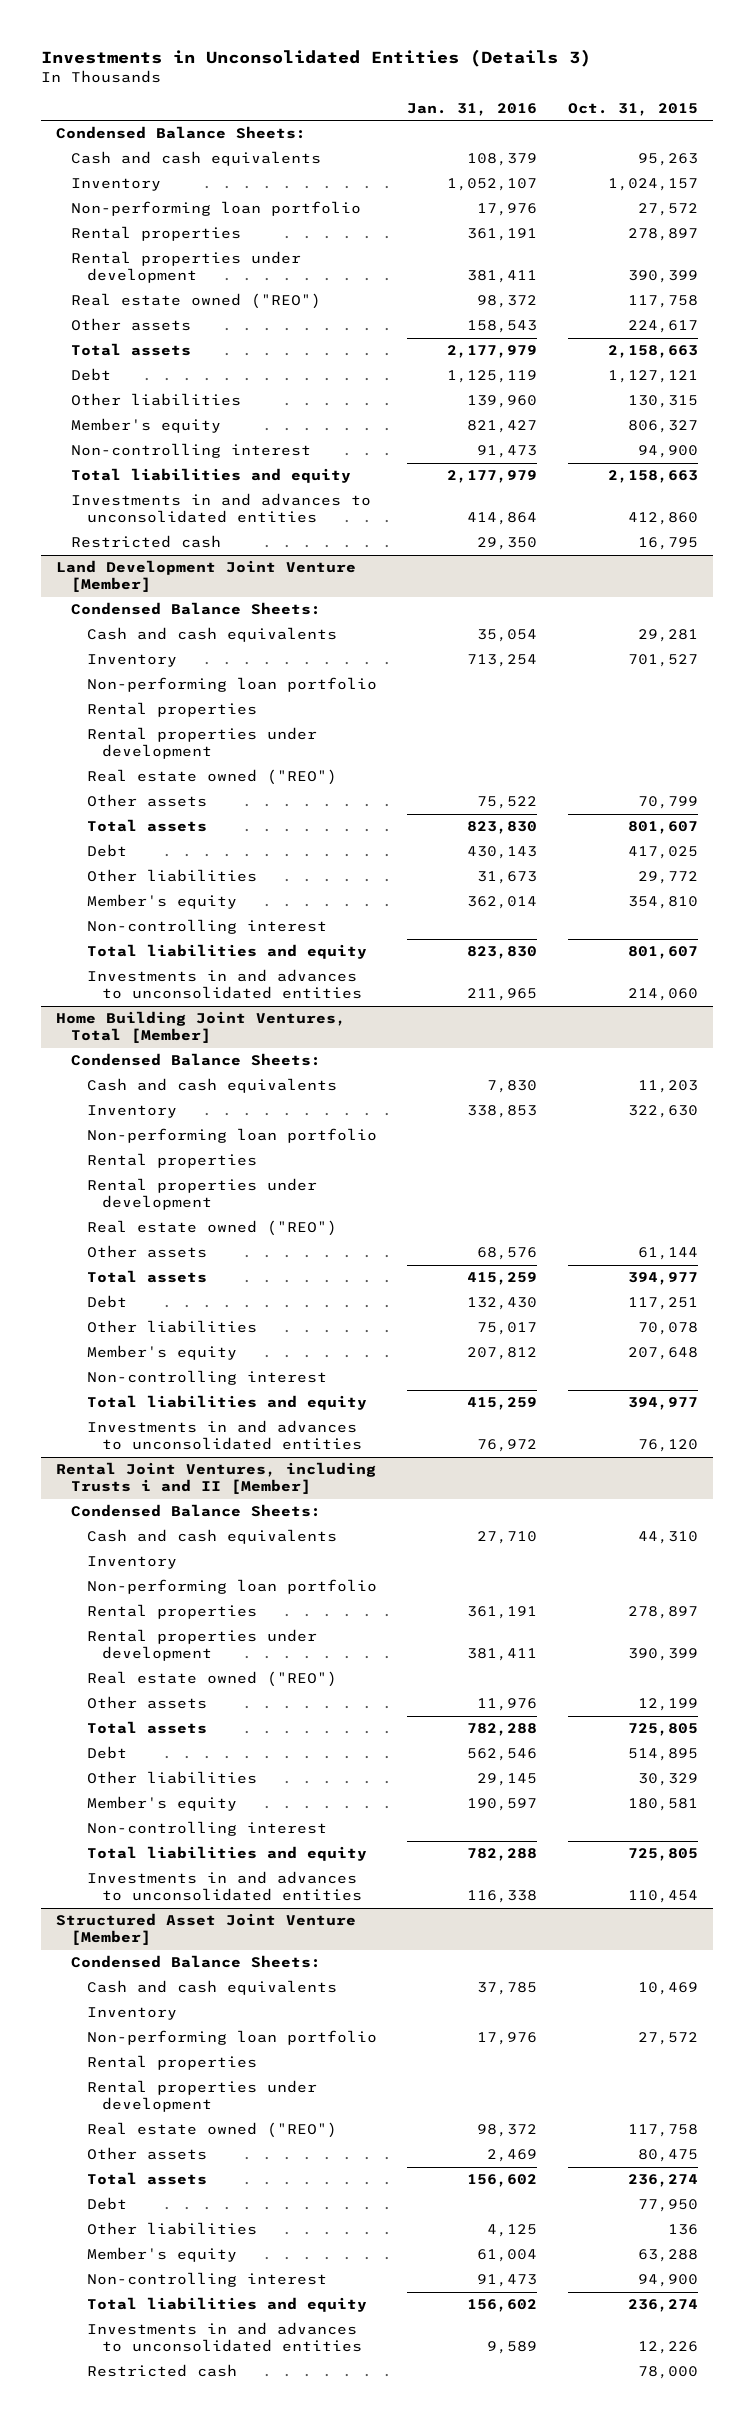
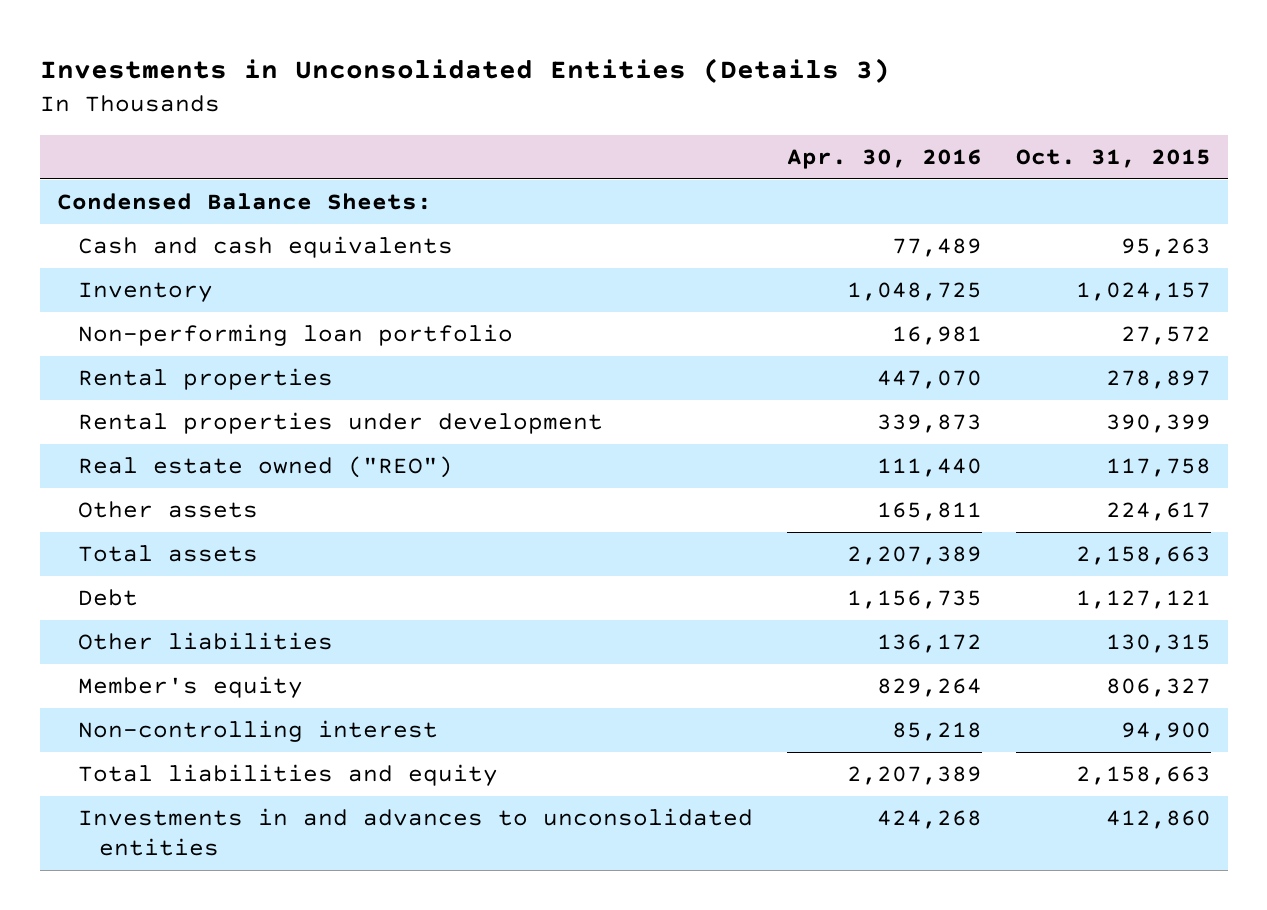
[407,103,538,117] Jan. 31, 2016 -> none
none -> [786,149,982,170] Apr. 30, 2016
[71,535,222,549] Restricted cash -> none
[56,560,357,593] Land Development Joint Venture [Member] -> none
[71,602,322,616] Condensed Balance Sheets: -> none
[86,627,337,643] Cash and cash equivalents -> none
[86,654,177,668] Inventory -> none
[86,677,377,693] Non-performing loan portfolio -> none
[86,702,257,718] Rental properties -> none
[86,727,317,760] Rental properties under development -> none
[86,769,337,786] Real estate owned ("REO") -> none
[86,794,207,808] Other assets -> none
[86,819,207,833] Total assets -> none
[86,844,127,858] Debt -> none
[86,869,257,883] Other liabilities -> none
[86,894,237,910] Member's equity -> none
[86,919,327,935] Non-controlling interest -> none
[86,944,367,960] Total liabilities and equity -> none
[86,969,362,1000] Investments in and advances to unconsolidated entities -> none
[56,1011,347,1044] Home Building Joint Ventures, Total [Member] -> none
[71,1053,322,1067] Condensed Balance Sheets: -> none
[86,1078,337,1094] Cash and cash equivalents -> none
[86,1105,177,1119] Inventory -> none
[86,1128,377,1144] Non-performing loan portfolio -> none
[86,1153,257,1169] Rental properties -> none
[86,1178,317,1211] Rental properties under development -> none
[86,1220,337,1237] Real estate owned ("REO") -> none
[86,1245,207,1259] Other assets -> none
[86,1270,207,1284] Total assets -> none
[86,1295,127,1309] Debt -> none
[86,1320,257,1334] Other liabilities -> none
[86,1345,237,1361] Member's equity -> none
[86,1370,327,1386] Non-controlling interest -> none
[86,1395,367,1411] Total liabilities and equity -> none
[86,1420,362,1451] Investments in and advances to unconsolidated entities -> none
[56,1462,377,1495] Rental Joint Ventures, including Trusts i and II [Member] -> none
[71,1504,322,1518] Condensed Balance Sheets: -> none
[86,1529,337,1545] Cash and cash equivalents -> none
[86,1556,177,1570] Inventory -> none
[86,1579,377,1595] Non-performing loan portfolio -> none
[86,1604,257,1620] Rental properties -> none
[86,1629,317,1662] Rental properties under development -> none
[86,1671,337,1688] Real estate owned ("REO") -> none
[86,1696,207,1710] Other assets -> none
[86,1721,207,1735] Total assets -> none
[86,1746,127,1760] Debt -> none
[86,1771,257,1785] Other liabilities -> none
[86,1796,237,1812] Member's equity -> none
[86,1821,327,1837] Non-controlling interest -> none
[86,1846,367,1862] Total liabilities and equity -> none
[86,1871,362,1902] Investments in and advances to unconsolidated entities -> none
[56,1913,357,1946] Structured Asset Joint Venture [Member] -> none
[71,1955,322,1969] Condensed Balance Sheets: -> none
[86,1980,337,1996] Cash and cash equivalents -> none
[86,2007,177,2021] Inventory -> none
[86,2030,377,2046] Non-performing loan portfolio -> none
[86,2055,257,2071] Rental properties -> none
[86,2080,317,2113] Rental properties under development -> none
[86,2122,337,2139] Real estate owned ("REO") -> none
[86,2147,207,2161] Other assets -> none
[86,2172,207,2186] Total assets -> none
[86,2197,127,2211] Debt -> none
[86,2222,257,2236] Other liabilities -> none
[86,2247,237,2263] Member's equity -> none
[86,2272,327,2288] Non-controlling interest -> none
[86,2297,367,2313] Total liabilities and equity -> none
[86,2322,362,2353] Investments in and advances to unconsolidated entities -> none
[86,2364,237,2378] Restricted cash -> none

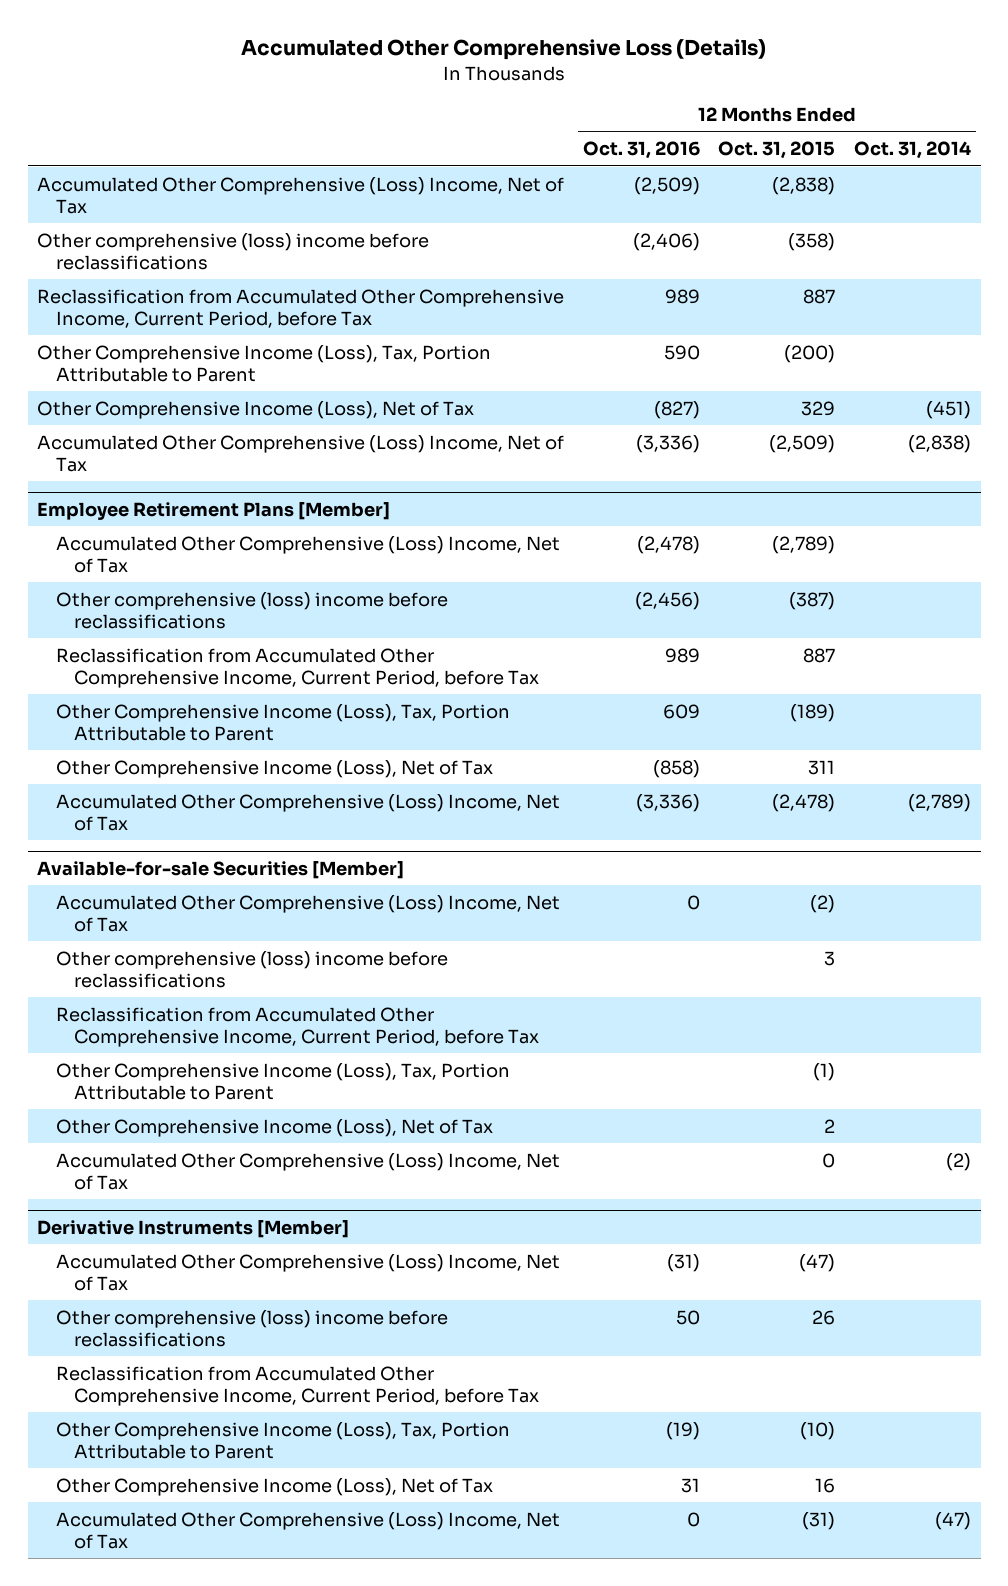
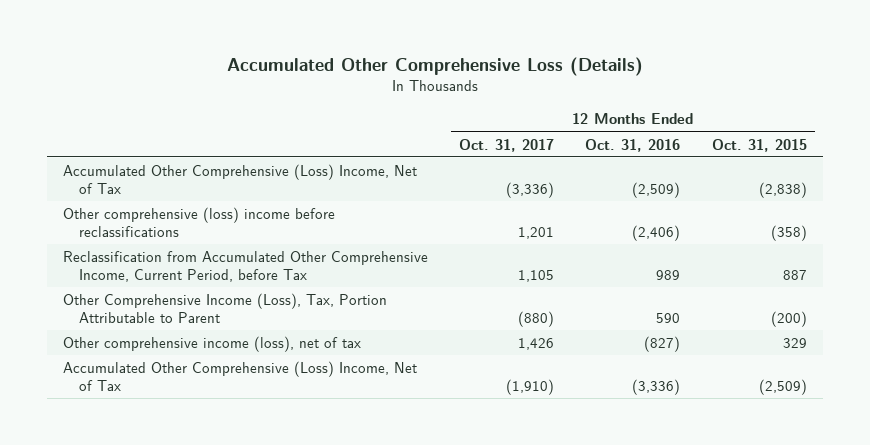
[854,141,972,160] Oct. 31, 2014 -> none
none -> [459,138,555,152] Oct. 31, 2017
[36,400,474,419] Other Comprehensive Income (Loss), Net of Tax -> [62,335,361,352] Other comprehensive income (loss), net of tax
[36,501,390,520] Employee Retirement Plans [Member] -> none
[55,535,560,573] Accumulated Other Comprehensive (Loss) Income, Net of Tax -> none
[55,591,448,629] Other comprehensive (loss) income before reclassifications -> none
[55,647,540,688] Reclassification from Accumulated Other Comprehensive Income, Current Period, before Tax -> none
[55,703,510,741] Other Comprehensive Income (Loss), Tax, Portion Attributable to Parent -> none
[55,759,493,778] Other Comprehensive Income (Loss), Net of Tax -> none
[55,793,560,831] Accumulated Other Comprehensive (Loss) Income, Net of Tax -> none
[36,860,404,879] Available-for-sale Securities [Member] -> none
[55,894,560,932] Accumulated Other Comprehensive (Loss) Income, Net of Tax -> none
[55,950,448,988] Other comprehensive (loss) income before reclassifications -> none
[55,1006,540,1047] Reclassification from Accumulated Other Comprehensive Income, Current Period, before Tax -> none
[55,1062,510,1100] Other Comprehensive Income (Loss), Tax, Portion Attributable to Parent -> none
[55,1118,493,1137] Other Comprehensive Income (Loss), Net of Tax -> none
[55,1152,560,1190] Accumulated Other Comprehensive (Loss) Income, Net of Tax -> none
[36,1219,349,1238] Derivative Instruments [Member] -> none
[55,1253,560,1291] Accumulated Other Comprehensive (Loss) Income, Net of Tax -> none
[55,1309,448,1347] Other comprehensive (loss) income before reclassifications -> none
[55,1365,540,1406] Reclassification from Accumulated Other Comprehensive Income, Current Period, before Tax -> none
[55,1421,510,1459] Other Comprehensive Income (Loss), Tax, Portion Attributable to Parent -> none
[55,1477,493,1496] Other Comprehensive Income (Loss), Net of Tax -> none
[55,1511,560,1549] Accumulated Other Comprehensive (Loss) Income, Net of Tax -> none

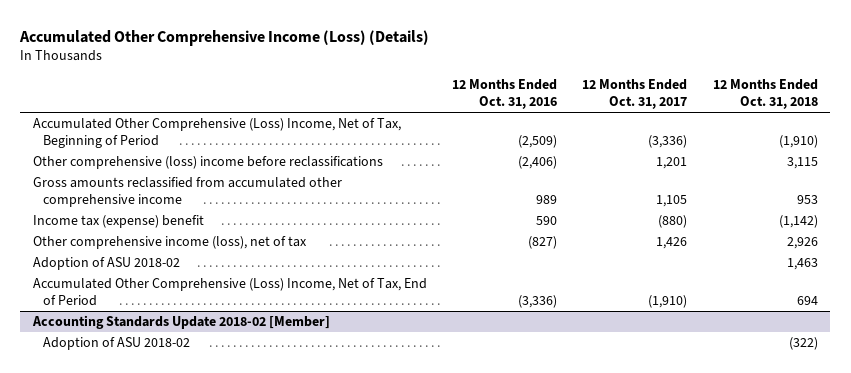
[226,56,643,76] Accumulated Other Comprehensive Loss (Details) -> [19,29,430,46] Accumulated Other Comprehensive Income (Loss) (Details)
[711,138,807,152] Oct. 31, 2015 -> none
none -> [712,79,818,110] 12 Months Ended Oct. 31, 2018
[62,163,417,194] Accumulated Other Comprehensive (Loss) Income, Net of Tax -> [33,118,402,148] Accumulated Other Comprehensive (Loss) Income, Net of Tax, Beginning of Period
[62,250,428,282] Reclassification from Accumulated Other Comprehensive Income, Current Period, before Tax -> [33,177,343,207] Gross amounts reclassified from accumulated other comprehensive income
[62,292,387,323] Other Comprehensive Income (Loss), Tax, Portion Attributable to Parent -> [33,215,205,229] Income tax (expense) benefit
none -> [33,257,181,271] Adoption of ASU 2018-02
[62,360,417,391] Accumulated Other Comprehensive (Loss) Income, Net of Tax -> [33,278,428,306] Accumulated Other Comprehensive (Loss) Income, Net of Tax, End of Period
none -> [32,315,331,330] Accounting Standards Update 2018-02 [Member]
none -> [43,337,191,351] Adoption of ASU 2018-02

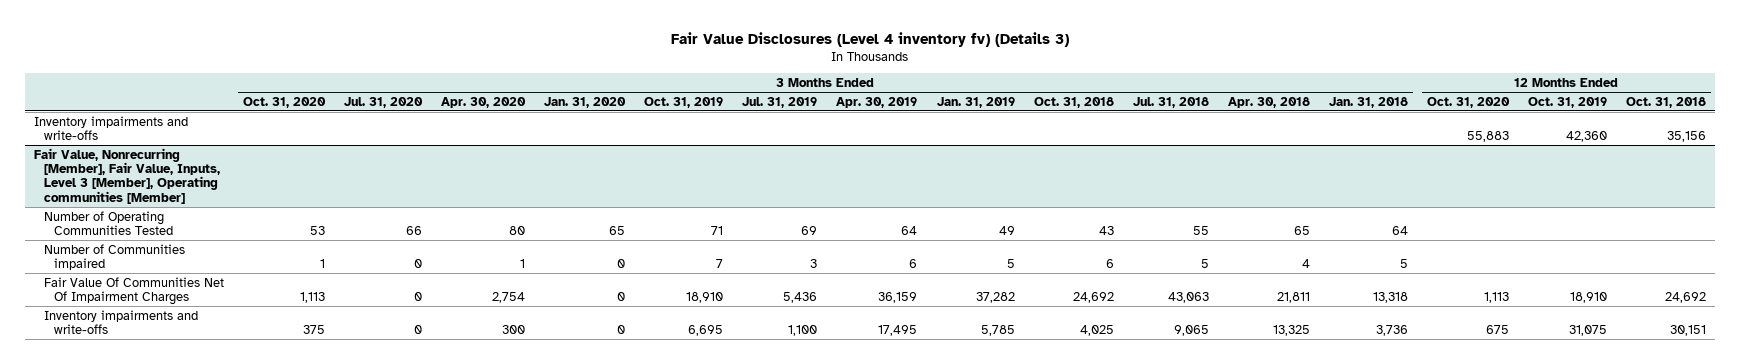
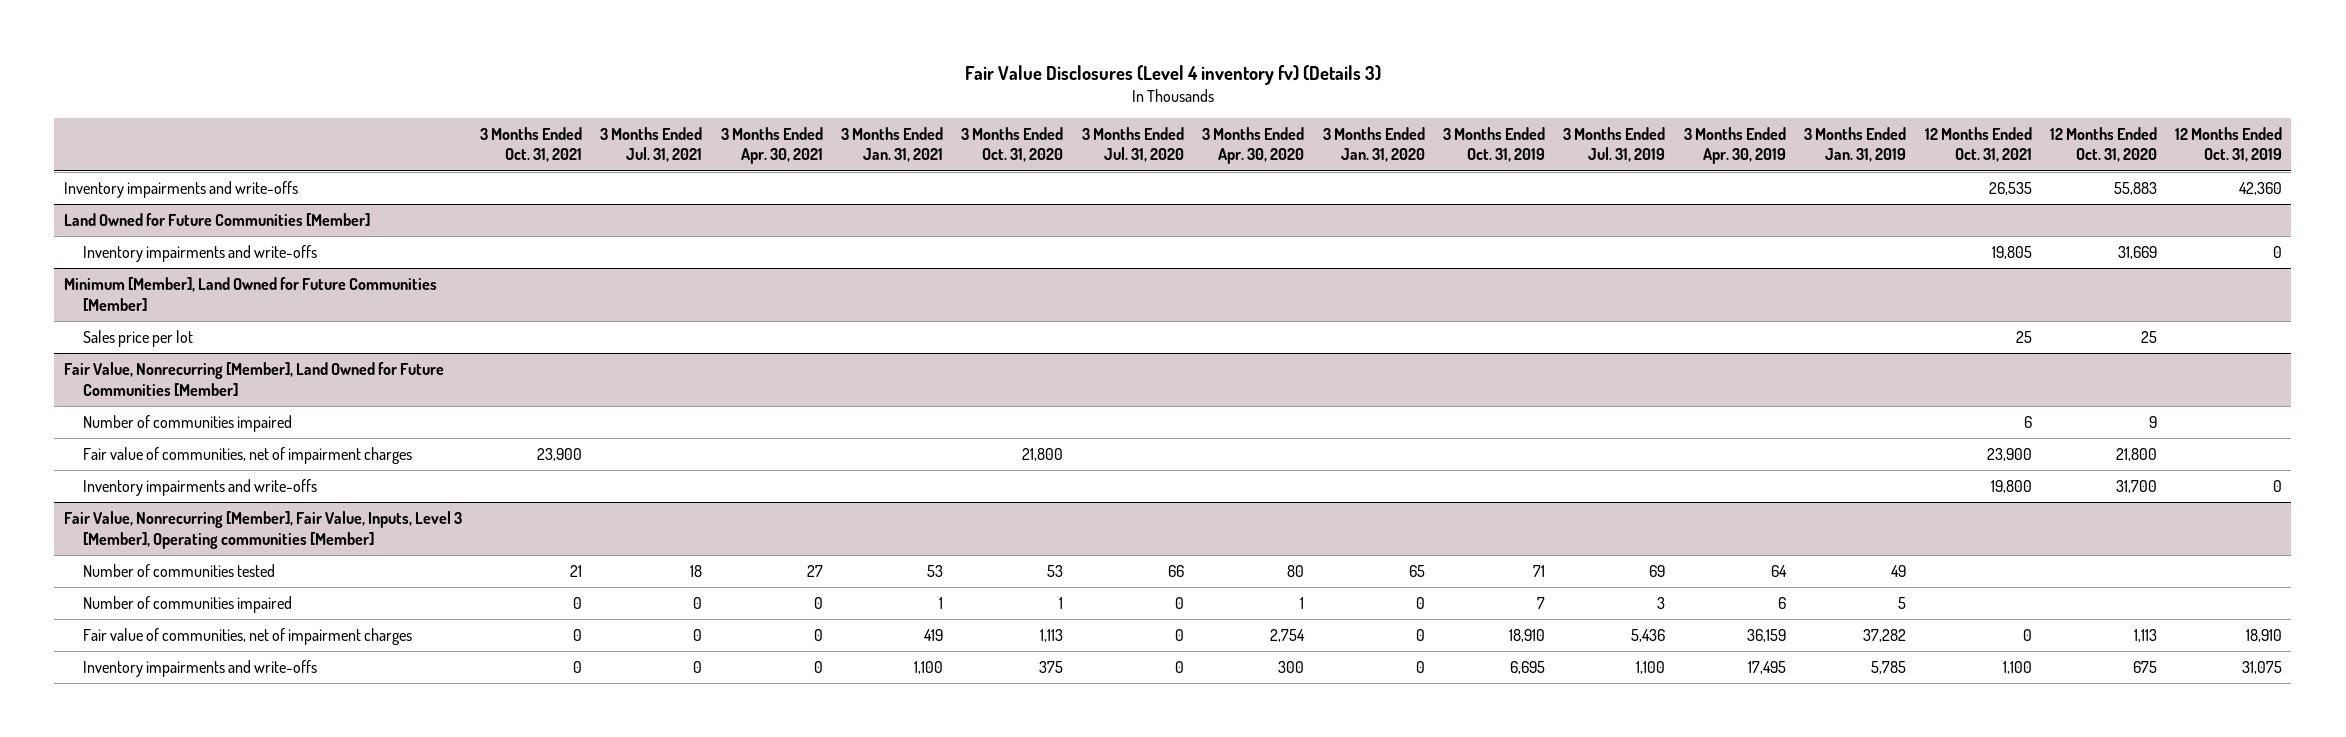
[1033,96,1114,108] Oct. 31, 2018 -> none
[1132,96,1209,108] Jul. 31, 2018 -> none
[1227,96,1310,108] Apr. 30, 2018 -> none
[1328,96,1408,108] Jan. 31, 2018 -> none
[1625,96,1706,108] Oct. 31, 2018 -> none
none -> [479,126,582,163] 3 Months Ended Oct. 31, 2021
none -> [600,126,703,163] 3 Months Ended Jul. 31, 2021
none -> [720,126,823,165] 3 Months Ended Apr. 30, 2021
none -> [841,126,944,163] 3 Months Ended Jan. 31, 2021
none -> [1924,126,2032,163] 12 Months Ended Oct. 31, 2021
none -> [63,213,370,227] Land Owned for Future Communities [Member]
none -> [83,245,318,263] Inventory impairments and write-offs
none -> [63,277,437,311] Minimum [Member], Land Owned for Future Communities [Member]
none -> [83,330,194,348] Sales price per lot
none -> [63,362,444,396] Fair Value, Nonrecurring [Member], Land Owned for Future Communities [Member]
none -> [83,415,293,433] Number of communities impaired
none -> [83,447,413,465] Fair value of communities, net of impairment charges
none -> [83,479,318,497] Inventory impairments and write-offs
[43,210,173,235] Number of Operating Communities Tested -> [83,564,276,578] Number of communities tested
[43,243,185,270] Number of Communities impaired -> [83,596,293,614] Number of communities impaired
[43,276,224,305] Fair Value Of Communities Net Of Impairment Charges -> [83,628,413,646] Fair value of communities, net of impairment charges

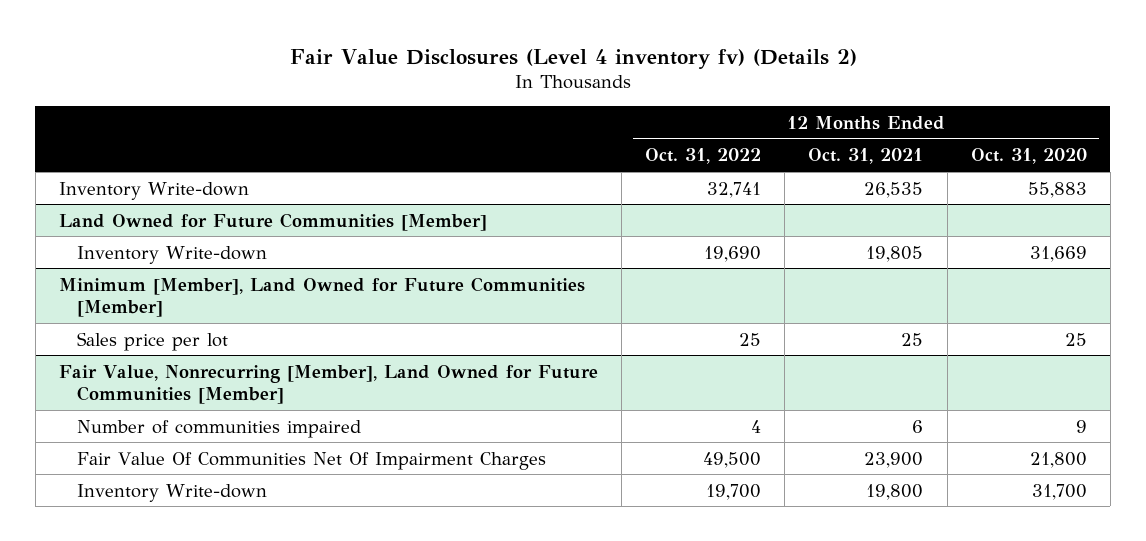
[964,64,1381,85] Fair Value Disclosures (Level 4 inventory fv) (Details 3) -> [289,48,857,69] Fair Value Disclosures (Level 4 inventory fv) (Details 2)
[479,126,582,163] 3 Months Ended Oct. 31, 2021 -> none
[600,126,703,163] 3 Months Ended Jul. 31, 2021 -> none
[720,126,823,165] 3 Months Ended Apr. 30, 2021 -> none
[841,126,944,163] 3 Months Ended Jan. 31, 2021 -> none
[961,126,1064,163] 3 Months Ended Oct. 31, 2020 -> none
[1081,126,1184,163] 3 Months Ended Jul. 31, 2020 -> none
[1202,126,1305,165] 3 Months Ended Apr. 30, 2020 -> none
[1322,126,1425,163] 3 Months Ended Jan. 31, 2020 -> none
[1442,126,1545,163] 3 Months Ended Oct. 31, 2019 -> none
[1563,126,1666,163] 3 Months Ended Jul. 31, 2019 -> none
[1683,126,1786,165] 3 Months Ended Apr. 30, 2019 -> none
[1804,126,1907,163] 3 Months Ended Jan. 31, 2019 -> none
[2175,126,2283,163] 12 Months Ended Oct. 31, 2019 -> none
none -> [645,148,762,165] Oct. 31, 2022
[63,181,298,199] Inventory impairments and write-offs -> [58,181,249,200] Inventory Write-down
[83,245,318,263] Inventory impairments and write-offs -> [76,245,267,264] Inventory Write-down
[63,511,462,549] Fair Value, Nonrecurring [Member], Fair Value, Inputs, Level 3 [Member], Operating communities [Member] -> none
[83,564,276,578] Number of communities tested -> none
[83,596,293,614] Number of communities impaired -> none
[83,628,413,646] Fair value of communities, net of impairment charges -> none
[83,660,318,678] Inventory impairments and write-offs -> none
[83,447,413,465] Fair value of communities, net of impairment charges -> [76,451,546,470] Fair Value Of Communities Net Of Impairment Charges
[83,479,318,497] Inventory impairments and write-offs -> [76,483,267,502] Inventory Write-down

